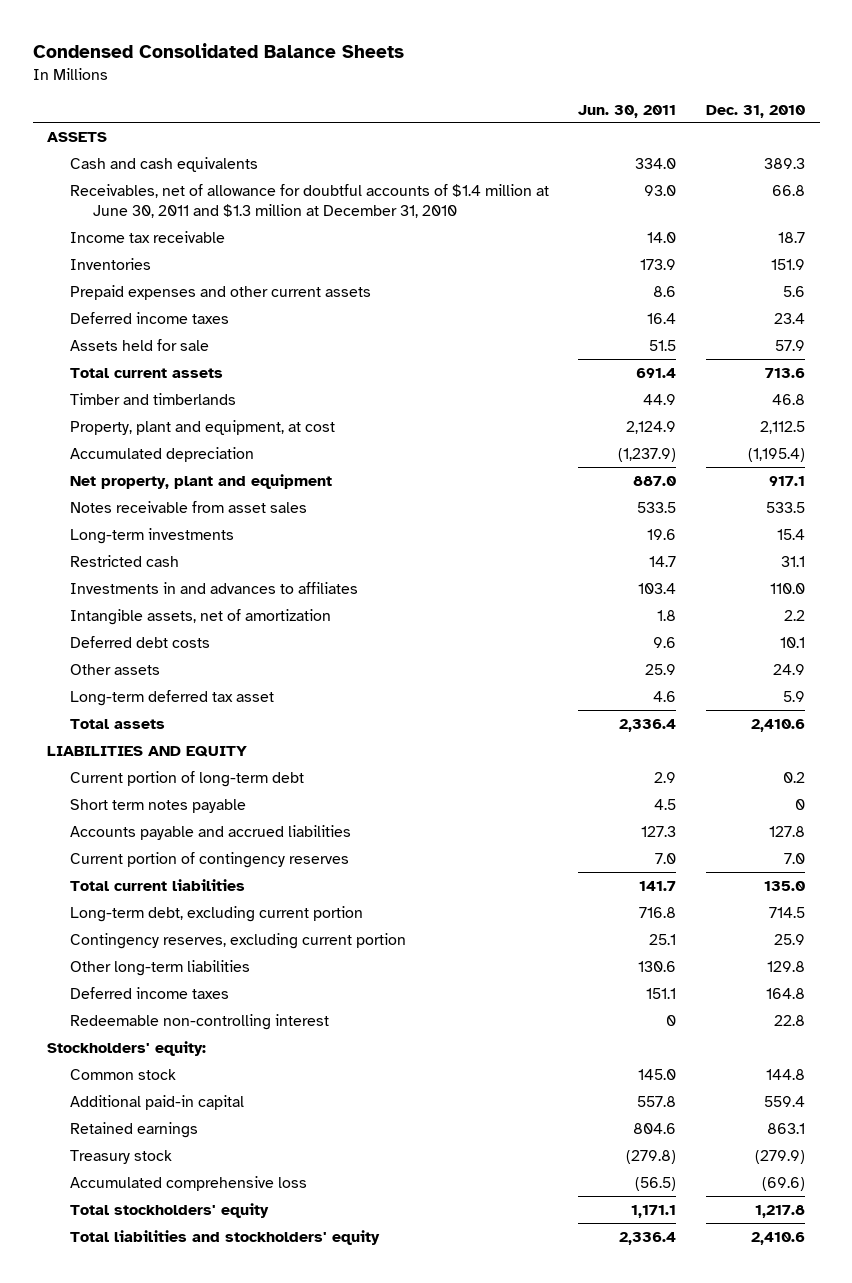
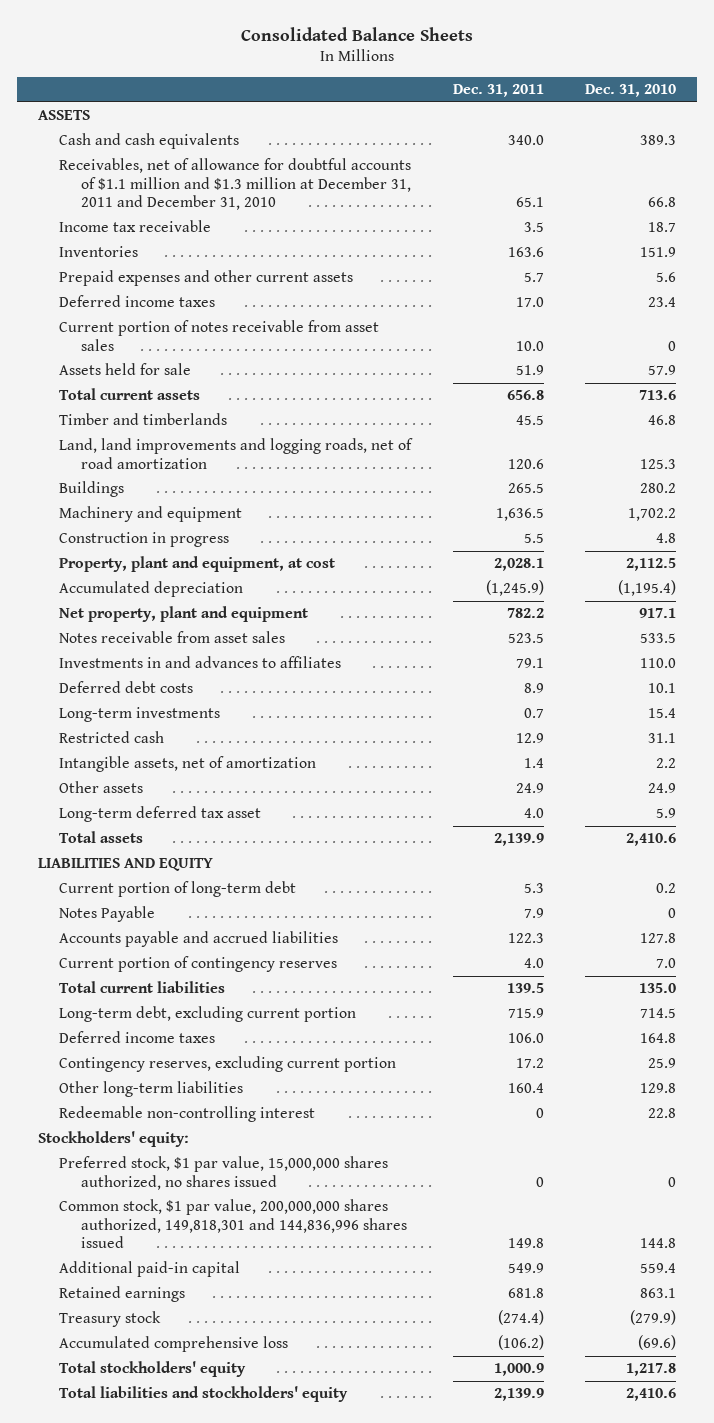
[32,42,404,58] Condensed Consolidated Balance Sheets -> [241,26,474,41] Consolidated Balance Sheets
[578,104,677,118] Jun. 30, 2011 -> none
none -> [452,83,544,97] Dec. 31, 2011
[69,183,549,219] Receivables, net of allowance for doubtful accounts of $1.4 million at June 30, 2011 and $1.3 million at December 31, 2010 -> [59,158,412,211] Receivables, net of allowance for doubtful accounts of $1.1 million and $1.3 million at December 31, 2011 and December 31, 2010
none -> [59,320,380,351] Current portion of notes receivable from asset sales
none -> [59,438,414,469] Land, land improvements and logging roads, net of road amortization
none -> [59,481,125,498] Buildings
none -> [59,506,243,523] Machinery and equipment
none -> [59,532,230,548] Construction in progress
[69,581,358,594] Investments in and advances to affiliates -> [59,656,342,669] Investments in and advances to affiliates
[69,635,210,648] Deferred debt costs -> [59,681,194,694] Deferred debt costs
[69,798,246,813] Short term notes payable -> [59,906,156,923] Notes Payable
[69,986,229,999] Deferred income taxes -> [59,1031,216,1044] Deferred income taxes
none -> [59,1156,389,1190] Preferred stock, $1 par value, 15,000,000 shares authorized, no shares issued
[69,1068,176,1080] Common stock -> [59,1199,407,1249] Common stock, $1 par value, 200,000,000 shares authorized, 149,818,301 and 144,836,996 shares issued

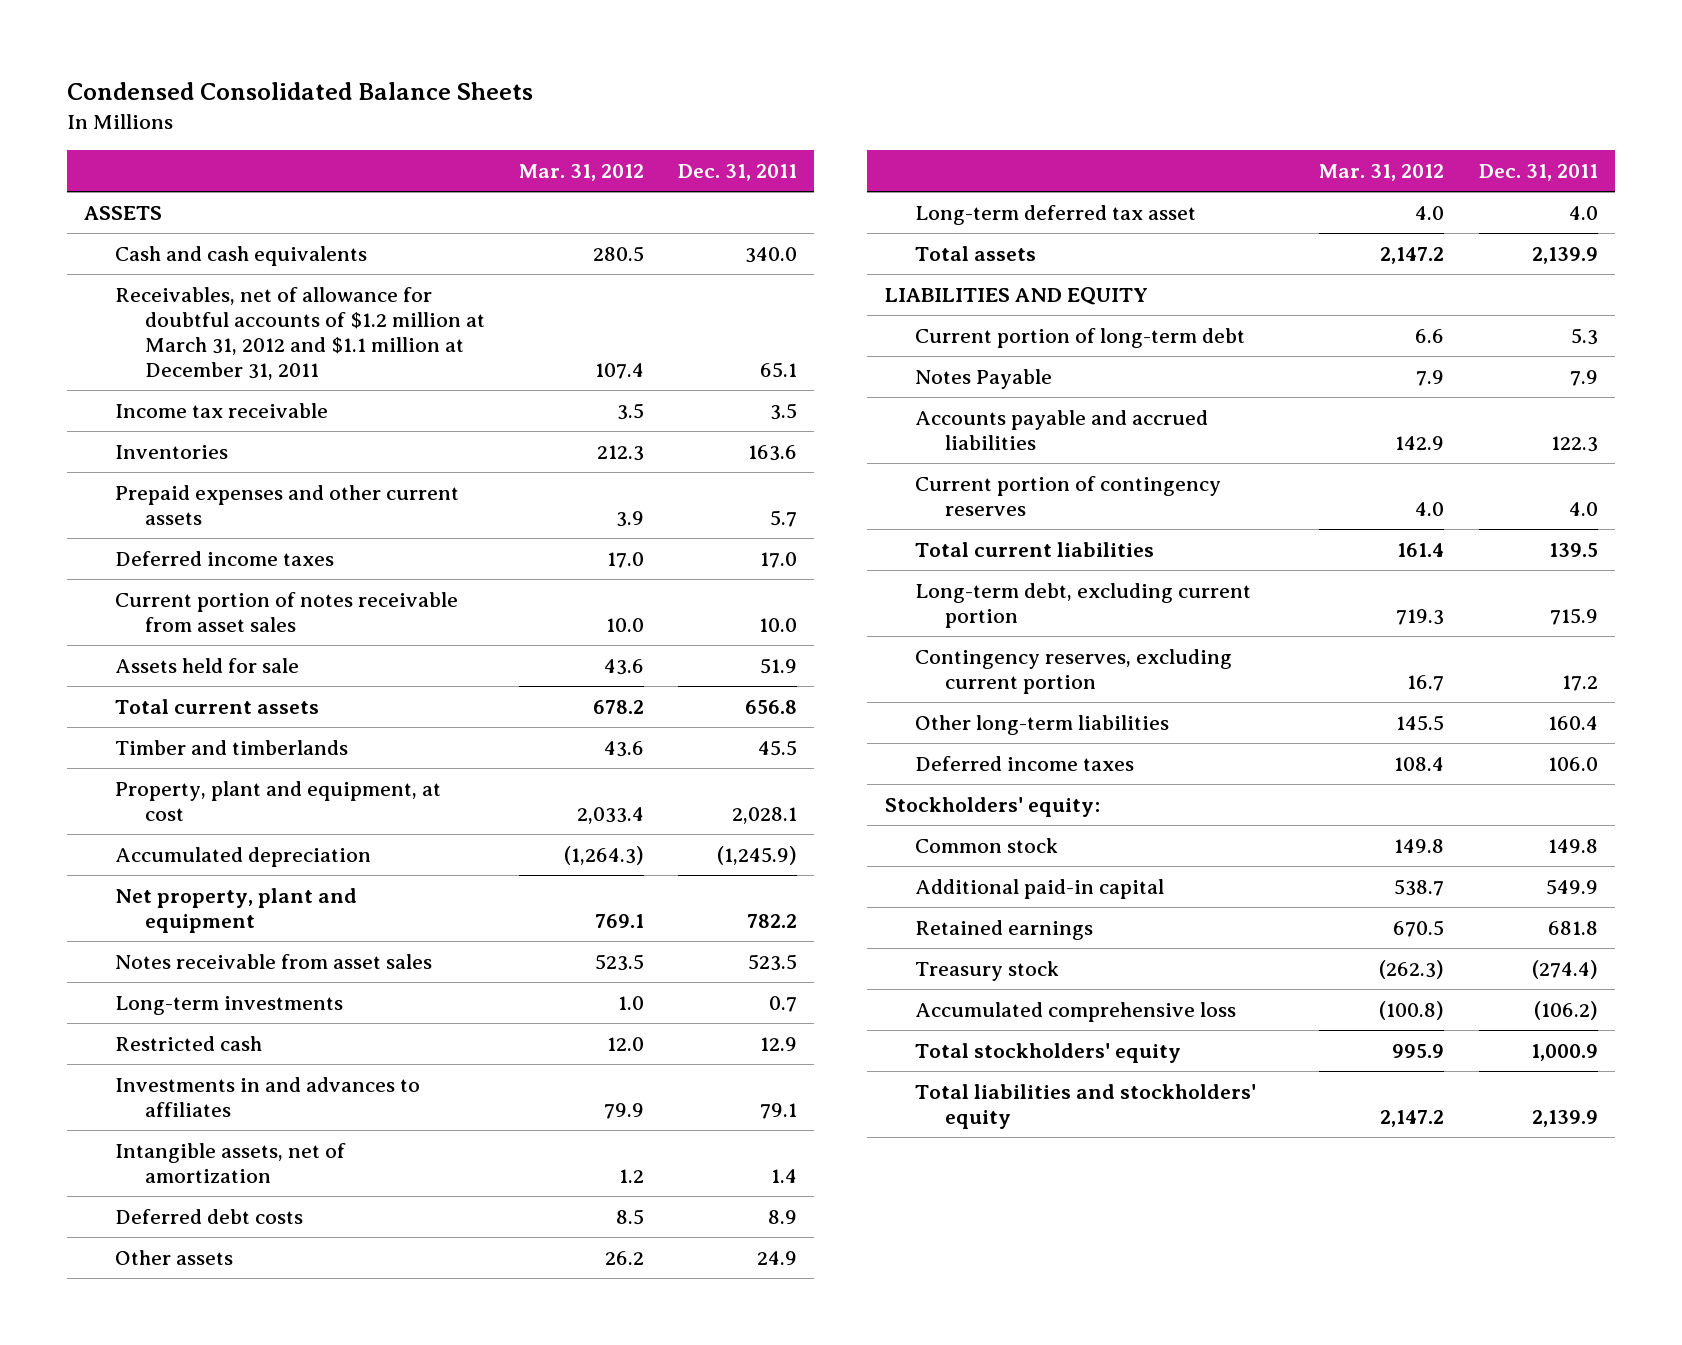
[241,26,474,41] Consolidated Balance Sheets -> [67,82,534,101] Condensed Consolidated Balance Sheets
[585,83,677,97] Dec. 31, 2010 -> none
none -> [519,163,645,181] Mar. 31, 2012
[59,158,412,211] Receivables, net of allowance for doubtful accounts of $1.1 million and $1.3 million at December 31, 2011 and December 31, 2010 -> [114,286,486,381] Receivables, net of allowance for doubtful accounts of $1.2 million at March 31, 2012 and $1.1 million at December 31, 2011
[59,438,414,469] Land, land improvements and logging roads, net of road amortization -> none
[59,481,125,498] Buildings -> none
[59,506,243,523] Machinery and equipment -> none
[59,532,230,548] Construction in progress -> none
[59,656,342,669] Investments in and advances to affiliates -> [114,1076,420,1117] Investments in and advances to affiliates
[59,681,194,694] Deferred debt costs -> [114,1208,303,1224] Deferred debt costs
[59,1106,316,1123] Redeemable non-controlling interest -> none
[59,1031,216,1044] Deferred income taxes -> [914,755,1134,771] Deferred income taxes
[59,1156,389,1190] Preferred stock, $1 par value, 15,000,000 shares authorized, no shares issued -> none
[59,1199,407,1249] Common stock, $1 par value, 200,000,000 shares authorized, 149,818,301 and 144,836,996 shares issued -> [914,837,1058,853] Common stock

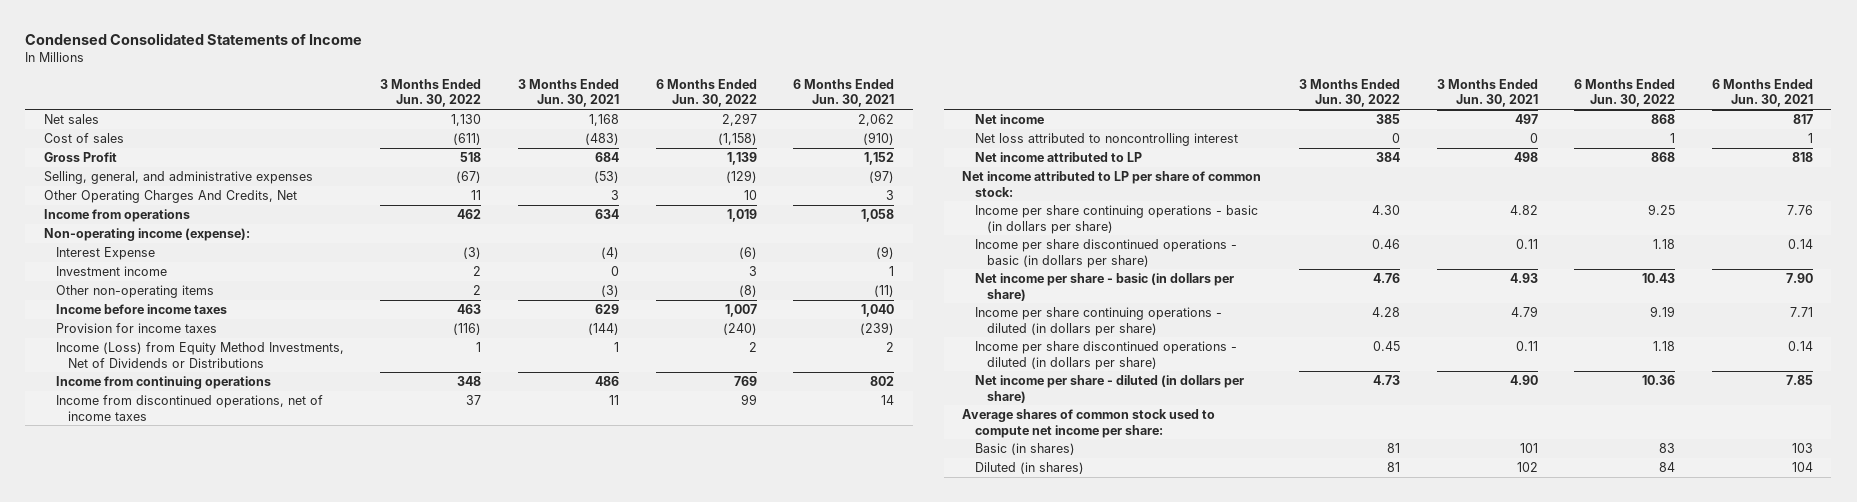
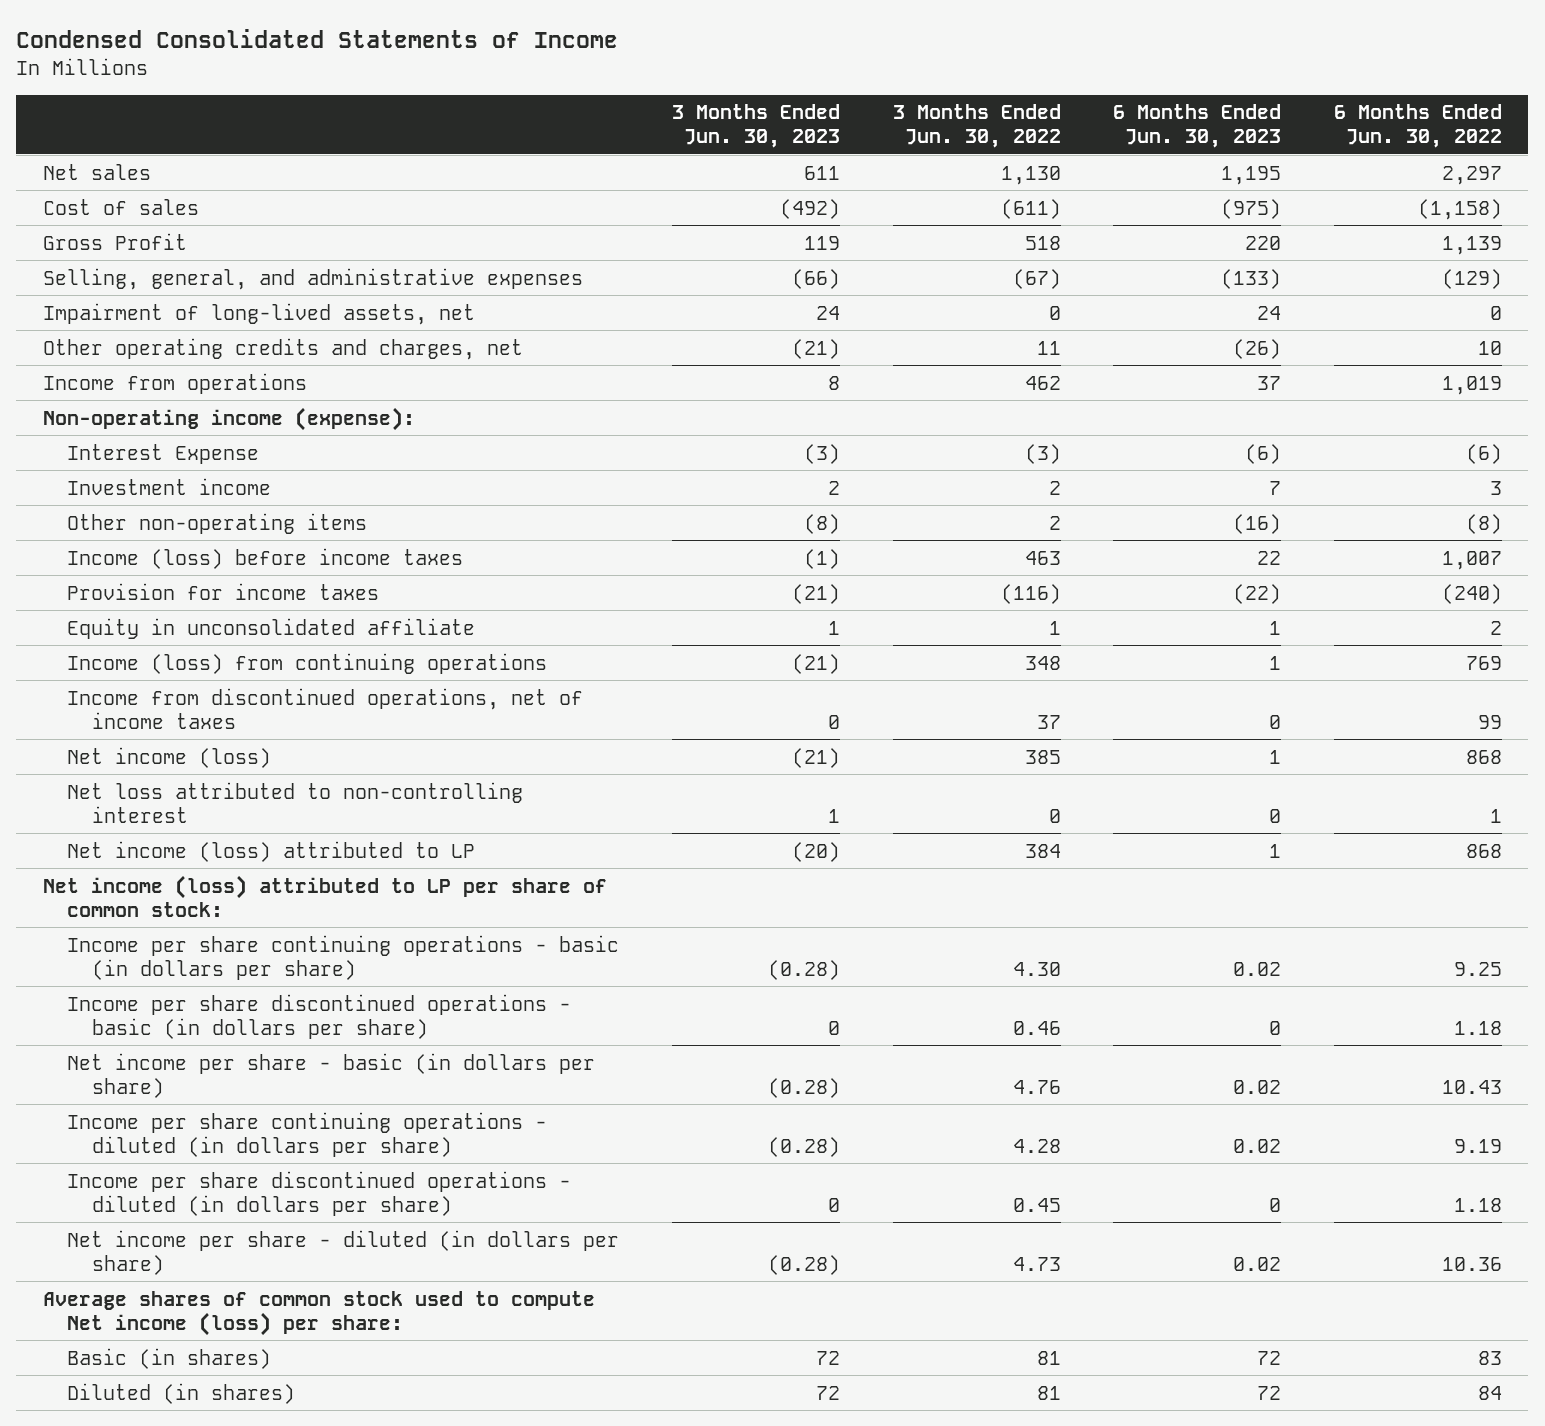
[518,78,620,108] 3 Months Ended Jun. 30, 2021 -> none
[793,78,895,108] 6 Months Ended Jun. 30, 2021 -> none
none -> [671,104,840,149] 3 Months Ended Jun. 30, 2023
none -> [1113,104,1282,149] 6 Months Ended Jun. 30, 2023
none -> [42,302,475,325] Impairment of long-lived assets, net
[43,190,297,204] Other Operating Charges And Credits, Net -> [42,337,523,360] Other operating credits and charges, net
[55,304,227,315] Income before income taxes -> [67,547,464,569] Income (loss) before income taxes
[55,342,344,368] Income (Loss) from Equity Method Investments, Net of Dividends or Distributions -> [67,617,476,639] Equity in unconsolidated affiliate
[55,376,271,390] Income from continuing operations -> [67,652,548,674] Income (loss) from continuing operations
[974,114,1044,125] Net income -> [67,746,272,768] Net income (loss)
[974,133,1238,147] Net loss attributed to noncontrolling interest -> [67,781,524,823] Net loss attributed to non-controlling interest
[974,152,1142,163] Net income attributed to LP -> [67,840,476,862] Net income (loss) attributed to LP
[962,171,1262,197] Net income attributed to LP per share of common stock: -> [42,874,607,917] Net income (loss) attributed to LP per share of common stock:
[962,409,1216,438] Average shares of common stock used to compute net income per share: -> [42,1290,595,1336] Average shares of common stock used to compute Net income (loss) per share:

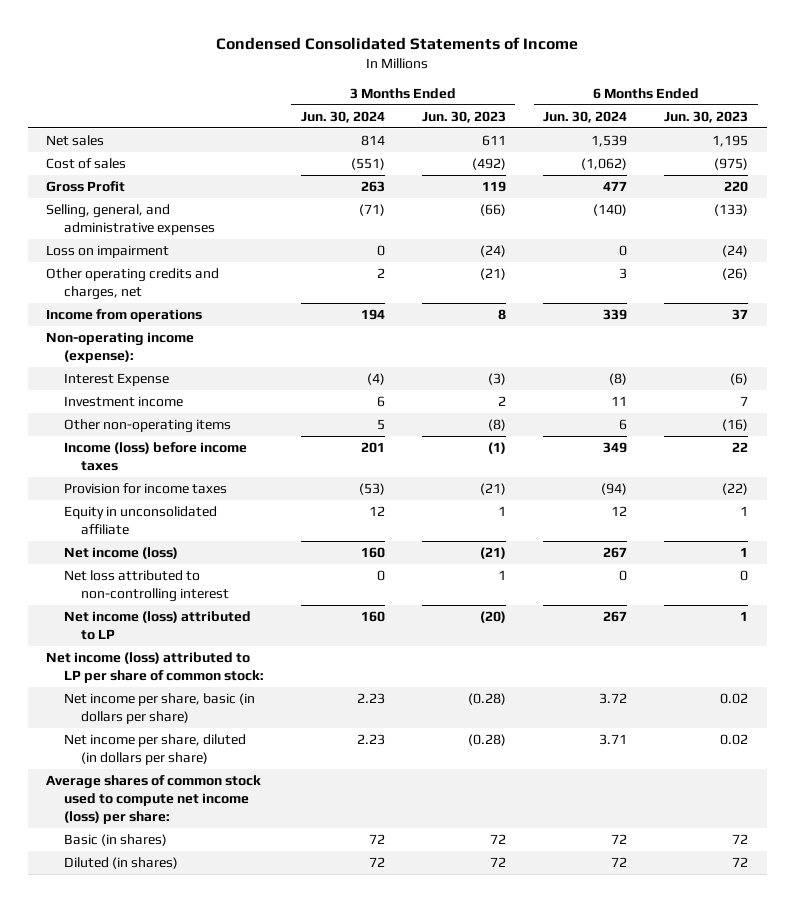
[892,104,1061,149] 3 Months Ended Jun. 30, 2022 -> none
[1334,104,1503,149] 6 Months Ended Jun. 30, 2022 -> none
none -> [300,110,385,123] Jun. 30, 2024
none -> [543,110,628,123] Jun. 30, 2024
[42,302,475,325] Impairment of long-lived assets, net -> none
none -> [46,244,170,258] Loss on impairment
[67,652,548,674] Income (loss) from continuing operations -> none
[67,687,584,729] Income from discontinued operations, net of income taxes -> none
[67,934,620,980] Income per share continuing operations - basic (in dollars per share) -> none
[67,993,572,1039] Income per share discontinued operations - basic (in dollars per share) -> none
[67,1111,548,1157] Income per share continuing operations - diluted (in dollars per share) -> none
[67,1170,572,1216] Income per share discontinued operations - diluted (in dollars per share) -> none
[67,1052,596,1098] Net income per share - basic (in dollars per share) -> [63,692,255,724] Net income per share, basic (in dollars per share)
[67,1229,620,1275] Net income per share - diluted (in dollars per share) -> [63,733,246,765] Net income per share, diluted (in dollars per share)
[42,1290,595,1336] Average shares of common stock used to compute Net income (loss) per share: -> [46,774,262,824] Average shares of common stock used to compute net income (loss) per share:

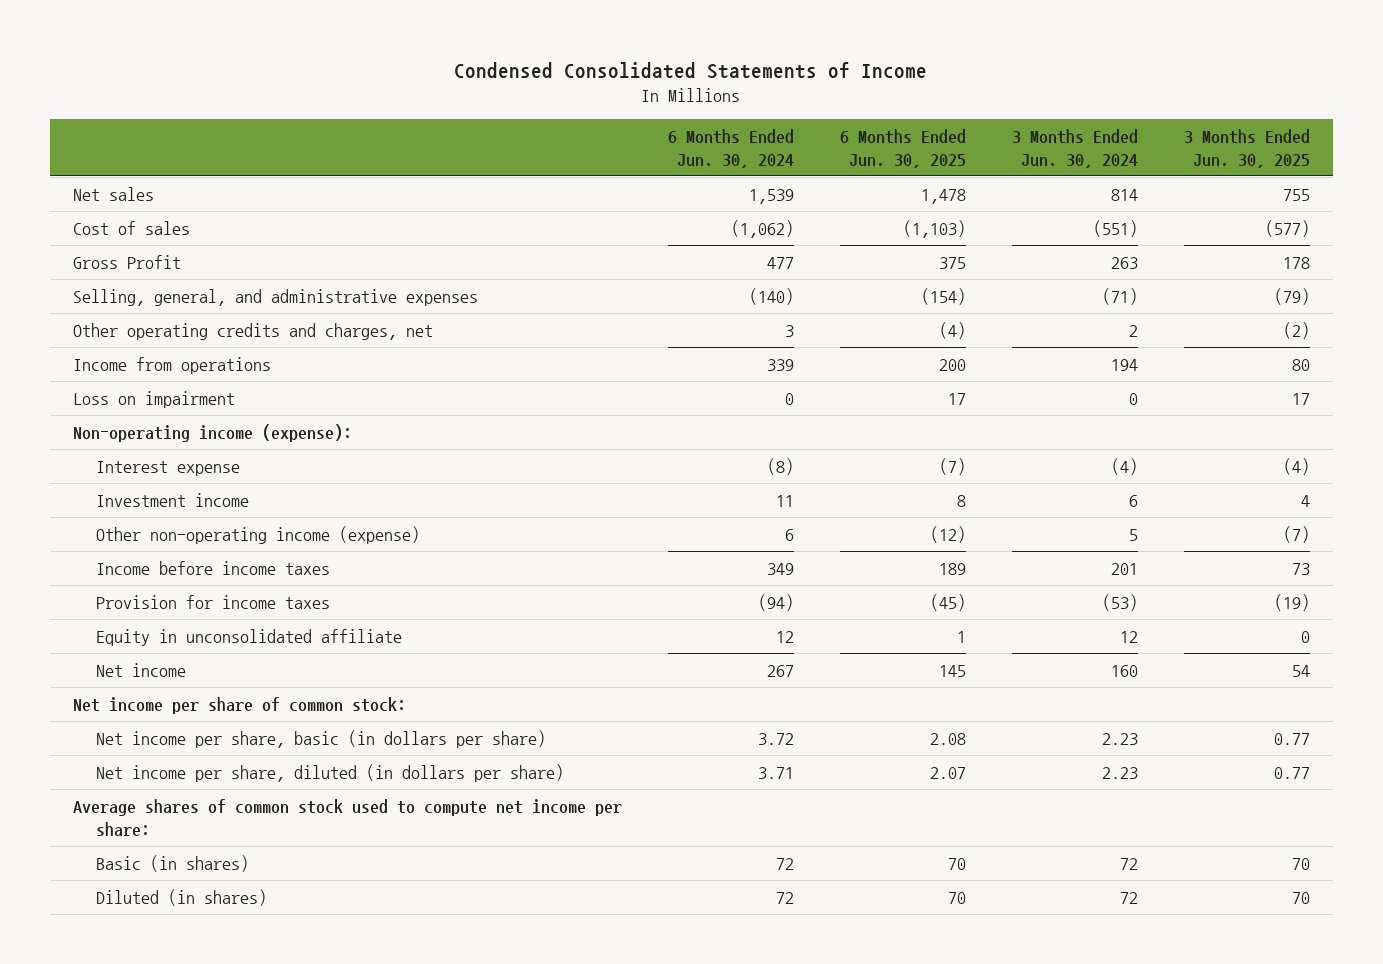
[421,110,506,123] Jun. 30, 2023 -> none
[664,110,749,123] Jun. 30, 2023 -> none
none -> [839,128,966,168] 6 Months Ended Jun. 30, 2025
none -> [1184,128,1311,168] 3 Months Ended Jun. 30, 2025
[46,244,170,258] Loss on impairment -> [72,390,235,408] Loss on impairment
[63,372,169,386] Interest Expense -> [95,460,240,476] Interest expense
[63,418,231,433] Other non-operating items -> [95,525,420,544] Other non-operating income (expense)
[63,441,247,471] Income (loss) before income taxes -> [95,560,330,575] Income before income taxes
[63,569,230,602] Net loss attributed to non-controlling interest -> none
[63,610,251,640] Net income (loss) attributed to LP -> none
[63,546,178,559] Net income (loss) -> [95,662,186,677] Net income
[46,651,264,683] Net income (loss) attributed to LP per share of common stock: -> [72,696,406,714] Net income per share of common stock:
[46,774,262,824] Average shares of common stock used to compute net income (loss) per share: -> [72,798,622,836] Average shares of common stock used to compute net income per share:

